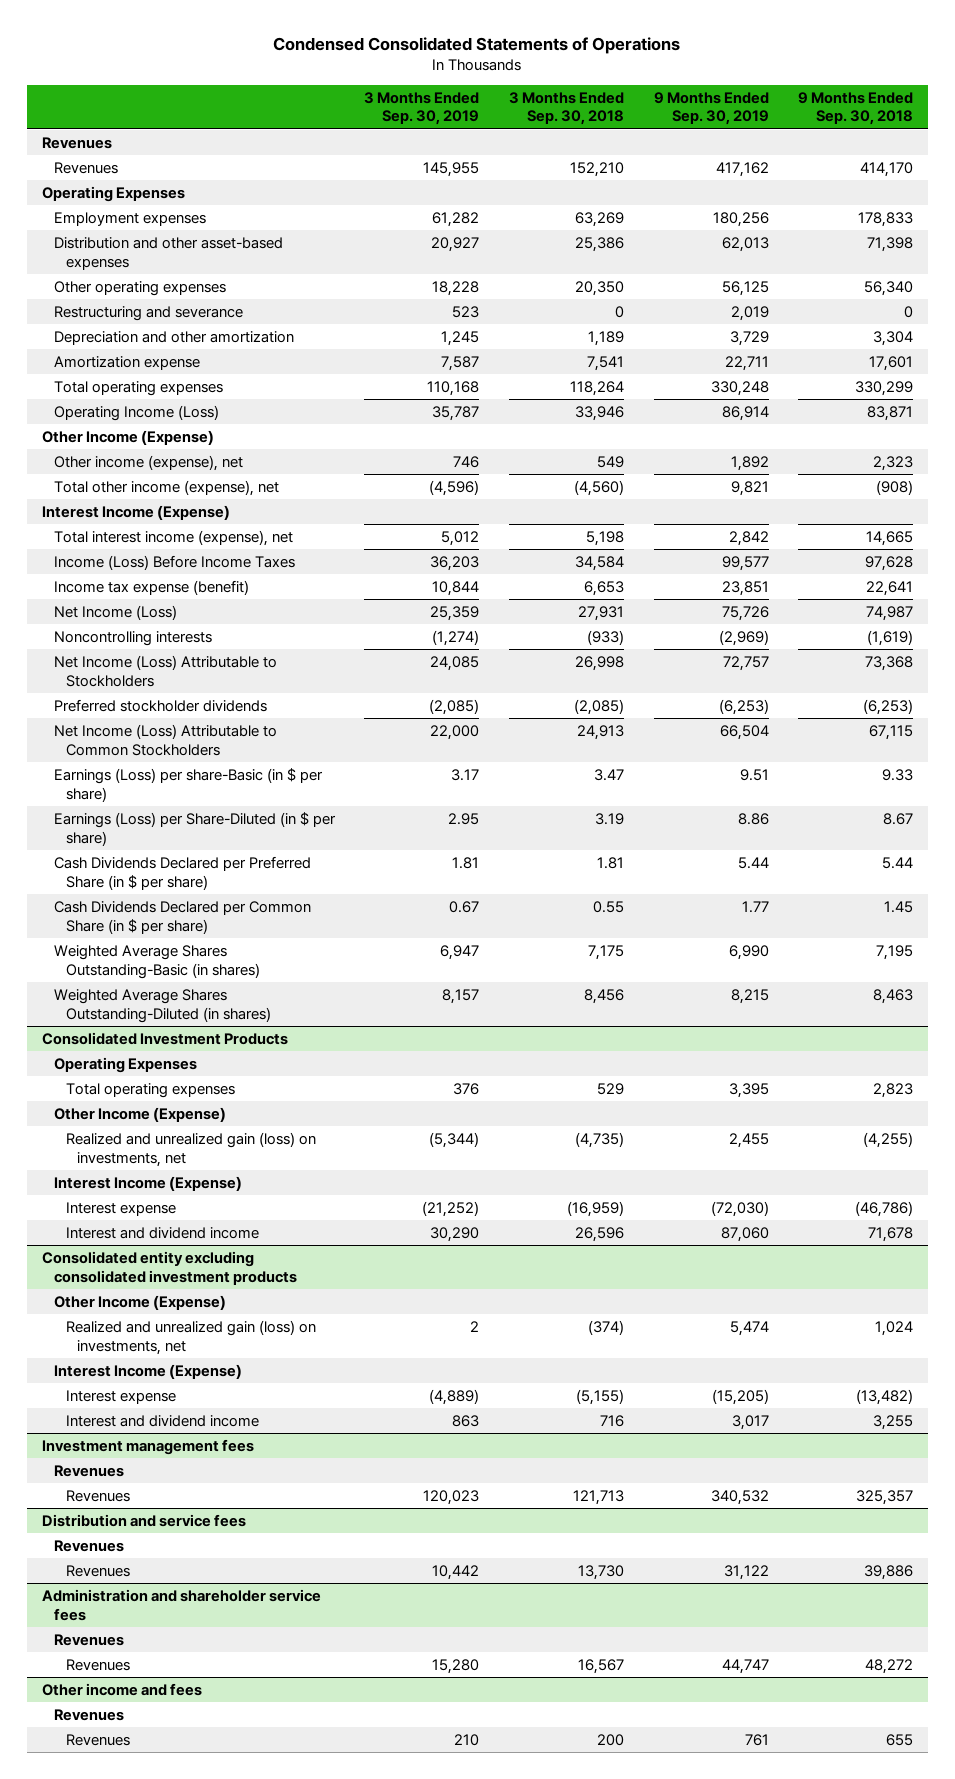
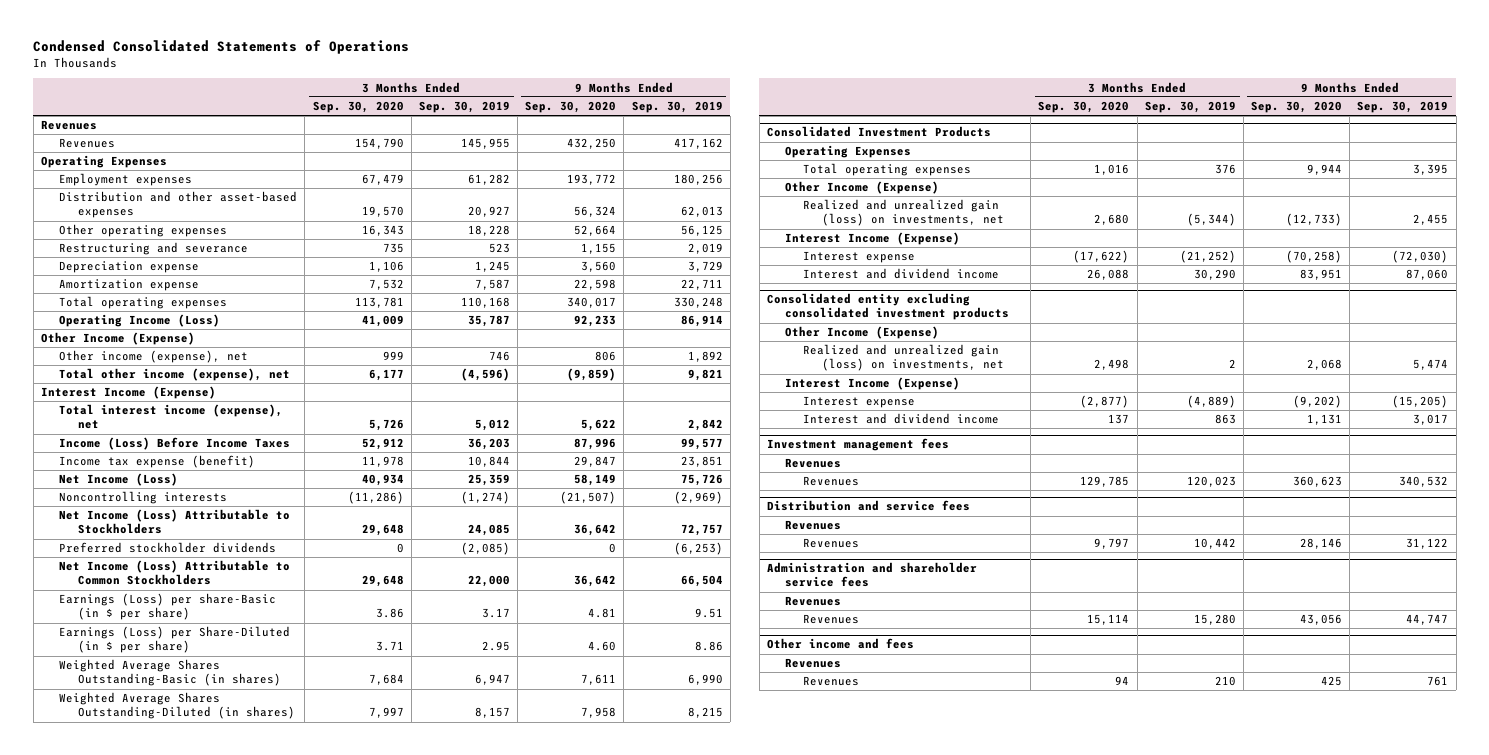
[508,91,624,126] 3 Months Ended Sep. 30, 2018 -> none
[798,91,914,126] 9 Months Ended Sep. 30, 2018 -> none
none -> [312,101,404,114] Sep. 30, 2020
none -> [525,101,617,114] Sep. 30, 2020
[53,330,294,345] Depreciation and other amortization -> [59,261,200,274] Depreciation expense
[53,855,311,890] Cash Dividends Declared per Preferred Share (in $ per share) -> none
[53,900,311,934] Cash Dividends Declared per Common Share (in $ per share) -> none

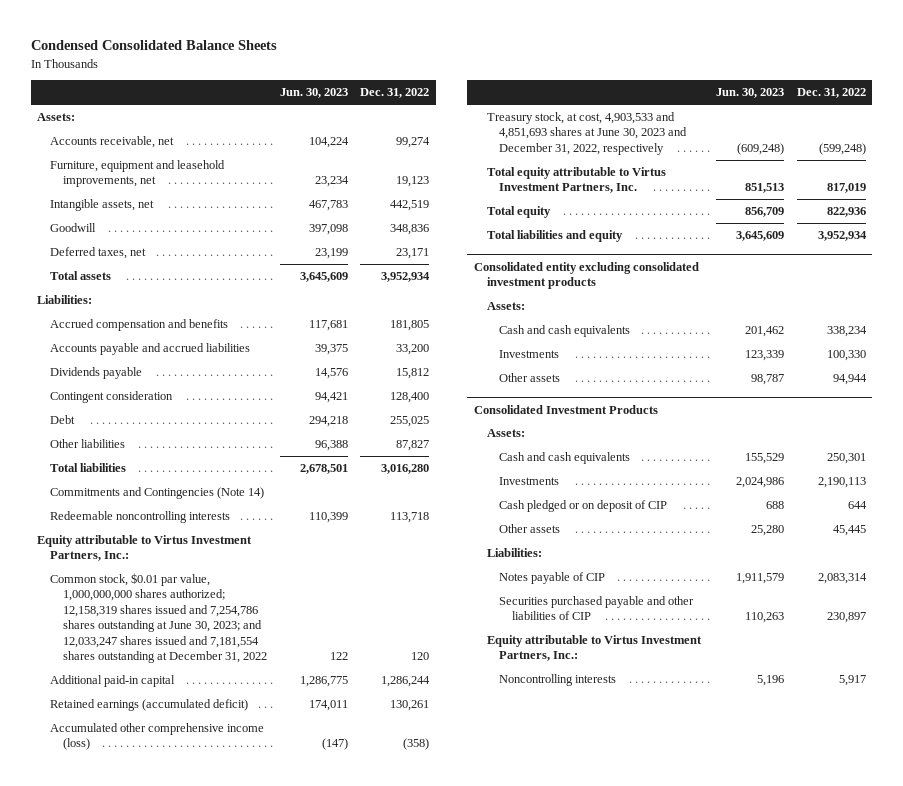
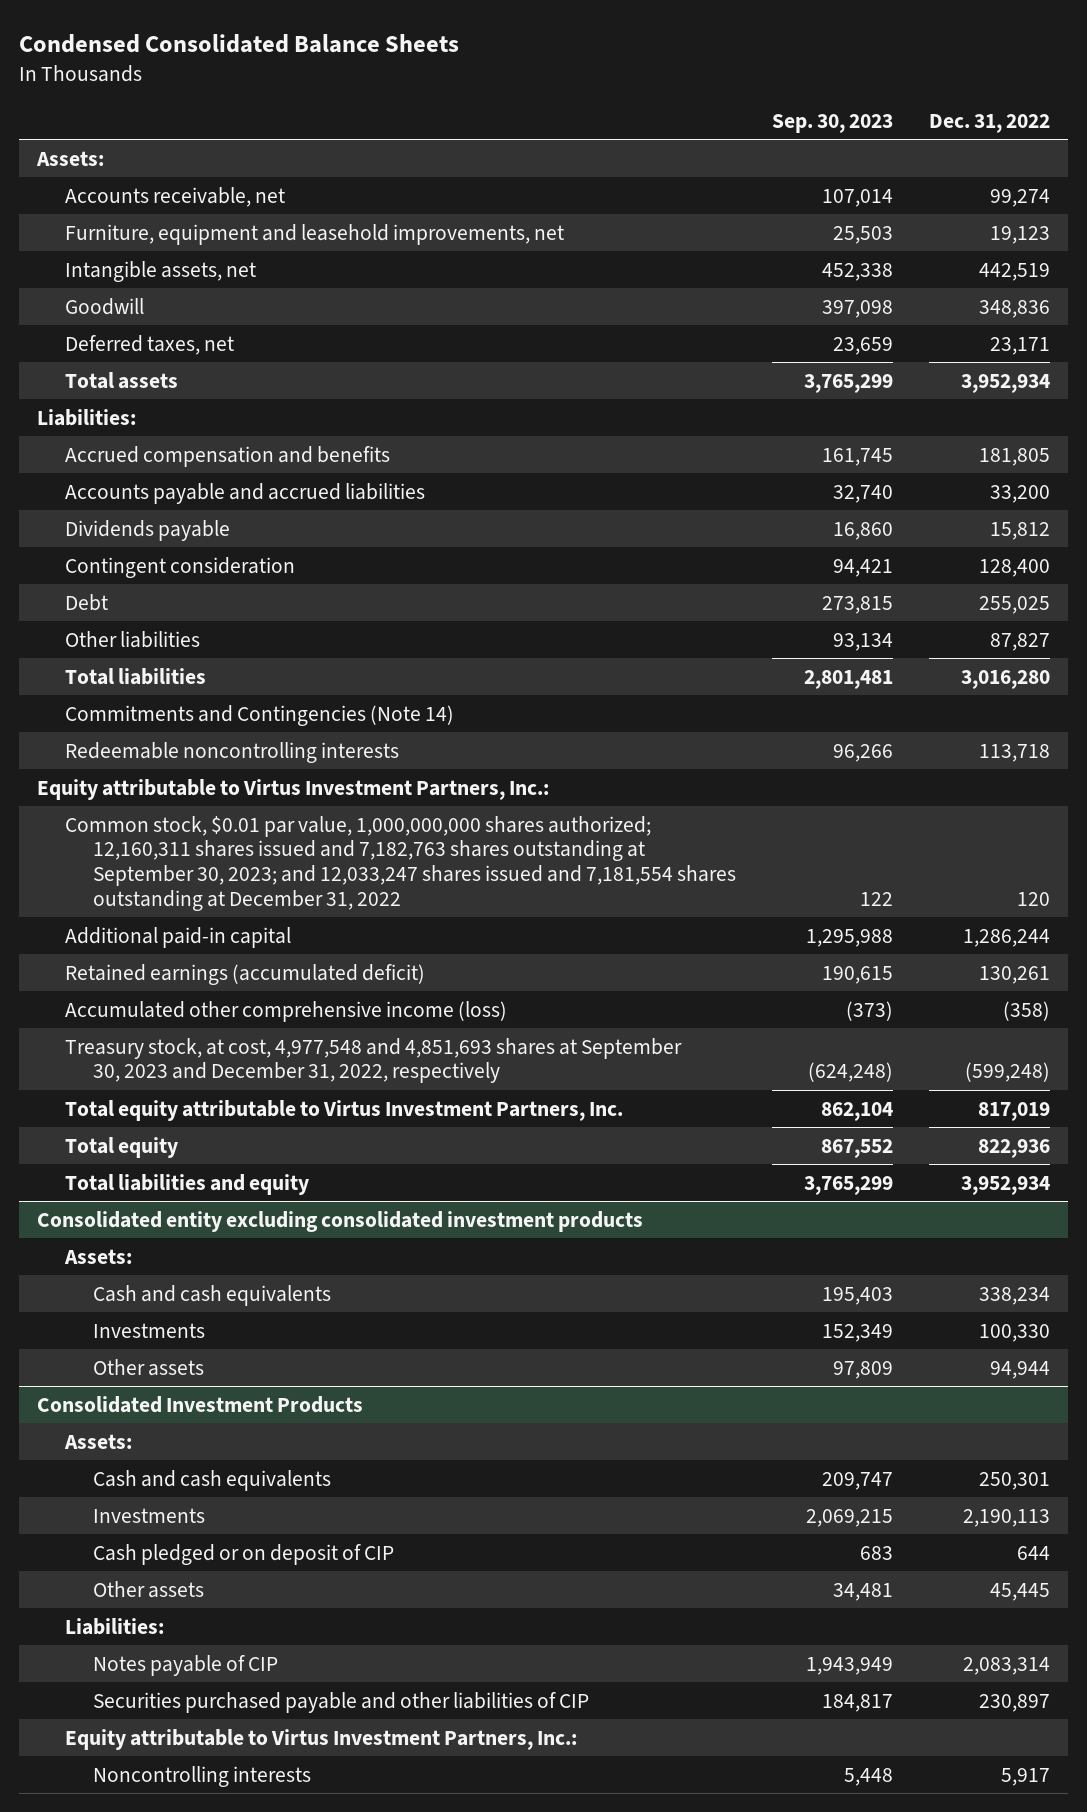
[279,88,348,99] Jun. 30, 2023 -> none
none -> [772,113,894,133] Sep. 30, 2023
[49,572,267,664] Common stock, $0.01 par value, 1,000,000,000 shares authorized; 12,158,319 shares issued and 7,254,786 shares outstanding at June 30, 2023; and 12,033,247 shares issued and 7,181,554 shares outstanding at December 31, 2022 -> [65,815,737,911] Common stock, $0.01 par value, 1,000,000,000 shares authorized; 12,160,311 shares issued and 7,182,763 shares outstanding at September 30, 2023; and 12,033,247 shares issued and 7,181,554 shares outstanding at December 31, 2022
[486,111,688,155] Treasury stock, at cost, 4,903,533 and 4,851,693 shares at June 30, 2023 and December 31, 2022, respectively -> [65,1037,683,1084] Treasury stock, at cost, 4,977,548 and 4,851,693 shares at September 30, 2023 and December 31, 2022, respectively

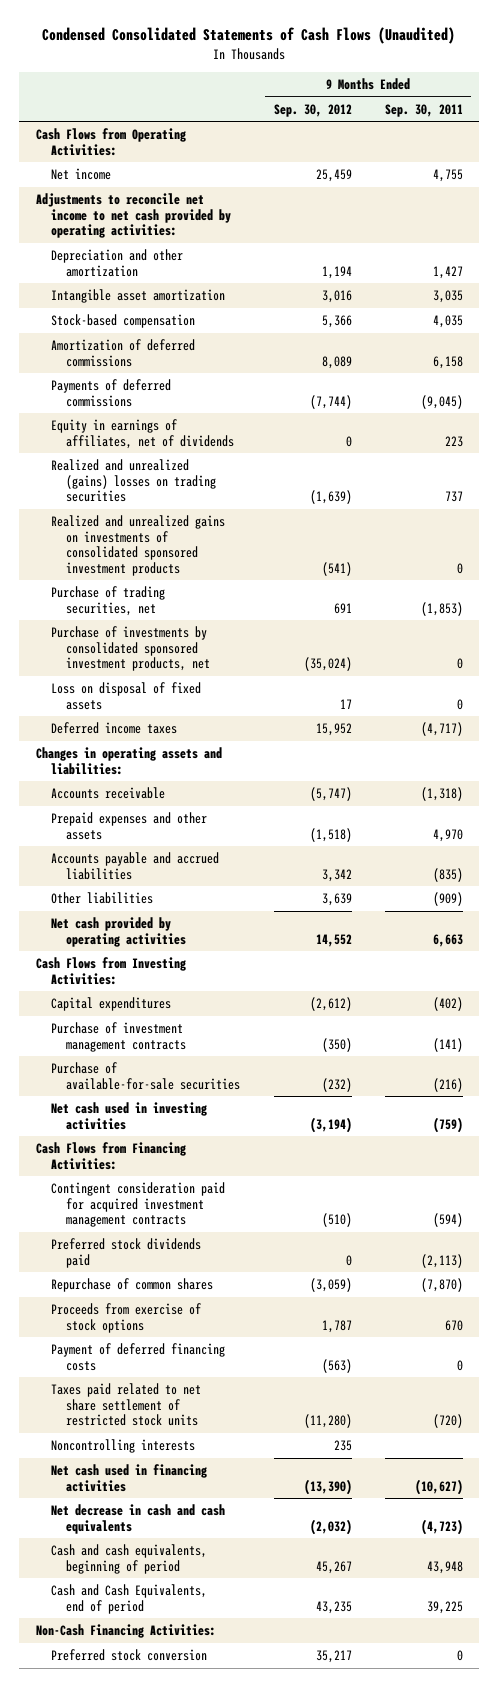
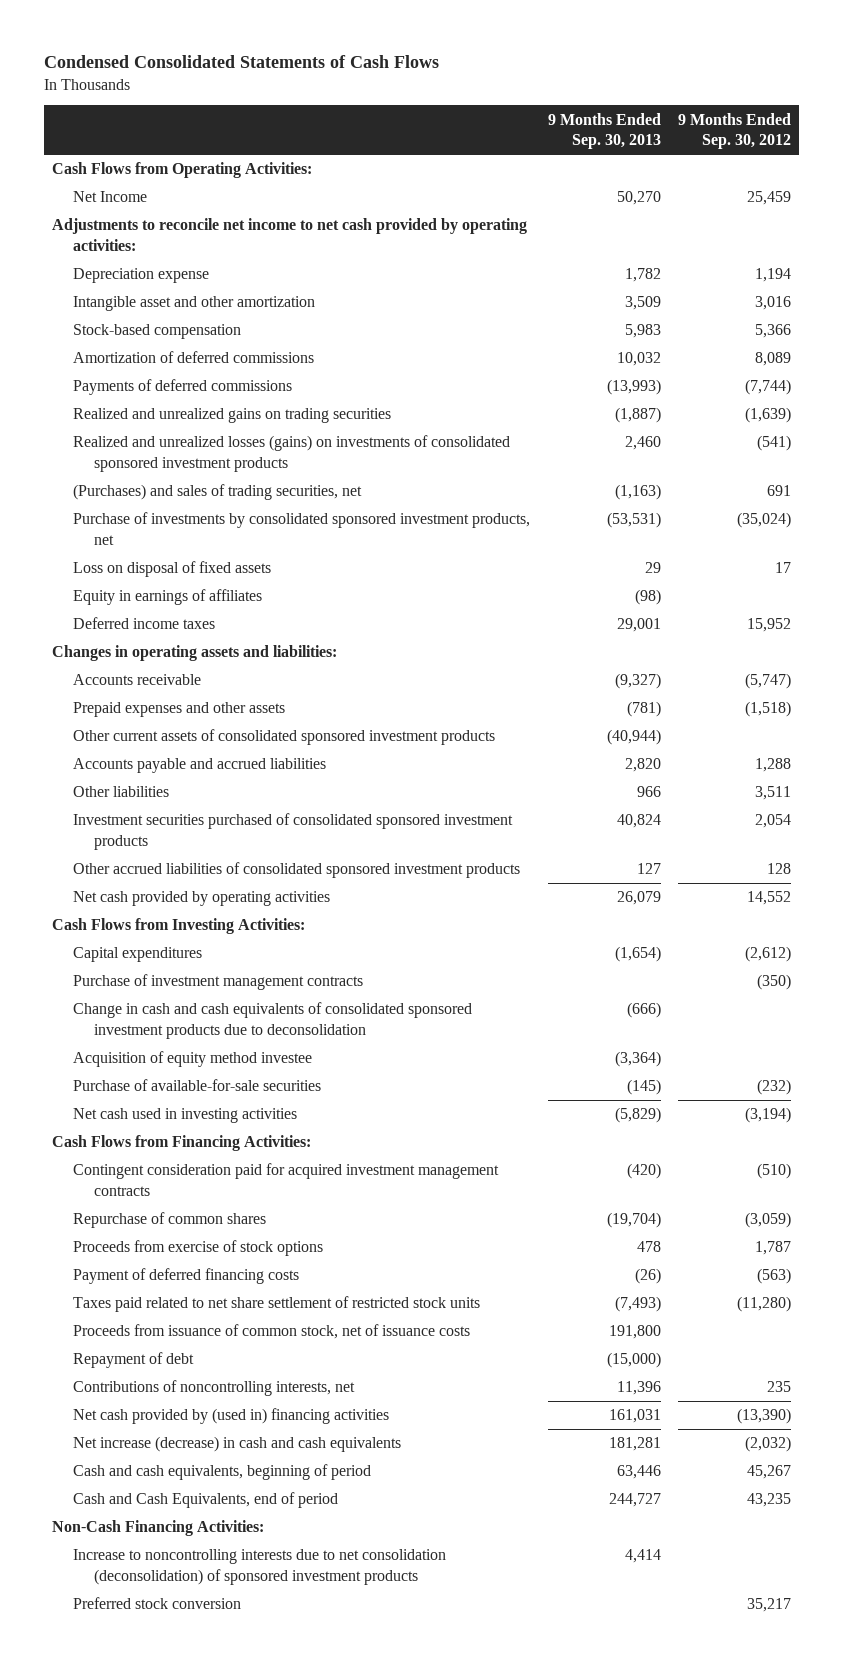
[42,27,456,45] Condensed Consolidated Statements of Cash Flows (Unaudited) -> [43,55,439,69] Condensed Consolidated Statements of Cash Flows
[384,103,463,117] Sep. 30, 2011 -> none
none -> [547,112,661,150] 9 Months Ended Sep. 30, 2013
[51,168,112,181] Net income -> [73,191,148,203] Net Income
[51,249,184,277] Depreciation and other amortization -> [73,268,210,284] Depreciation expense
[51,289,226,304] Intangible asset amortization -> [73,296,316,312] Intangible asset and other amortization
[51,419,235,449] Equity in earnings of affiliates, net of dividends -> none
[51,459,217,503] Realized and unrealized (gains) losses on trading securities -> [73,408,392,424] Realized and unrealized gains on trading securities
[51,515,226,576] Realized and unrealized gains on investments of consolidated sponsored investment products -> [73,435,511,472] Realized and unrealized losses (gains) on investments of consolidated sponsored investment products
[51,586,166,616] Purchase of trading securities, net -> [73,484,363,501] (Purchases) and sales of trading securities, net
none -> [73,589,263,606] Equity in earnings of affiliates
none -> [73,729,496,746] Other current assets of consolidated sponsored investment products
[321,868,352,882] 3,342 -> [754,758,791,773] 1,288
[321,893,352,907] 3,639 -> [754,786,791,801] 3,511
none -> [73,813,514,850] Investment securities purchased of consolidated sponsored investment products
none -> [73,862,521,879] Other accrued liabilities of consolidated sponsored investment products
none -> [73,1002,473,1039] Change in cash and cash equivalents of consolidated sponsored investment products due to deconsolidation
none -> [73,1051,313,1068] Acquisition of equity method investee
[51,1238,202,1268] Preferred stock dividends paid -> none
none -> [73,1324,471,1340] Proceeds from issuance of common stock, net of issuance costs
none -> [73,1352,195,1369] Repayment of debt
[51,1439,196,1454] Noncontrolling interests -> [73,1380,356,1397] Contributions of noncontrolling interests, net
[51,1464,208,1492] Net cash used in financing activities -> [73,1408,390,1425] Net cash provided by (used in) financing activities
[51,1504,226,1534] Net decrease in cash and cash equivalents -> [73,1436,402,1453] Net increase (decrease) in cash and cash equivalents
none -> [73,1549,447,1585] Increase to noncontrolling interests due to net consolidation (deconsolidation) of sponsored investment products

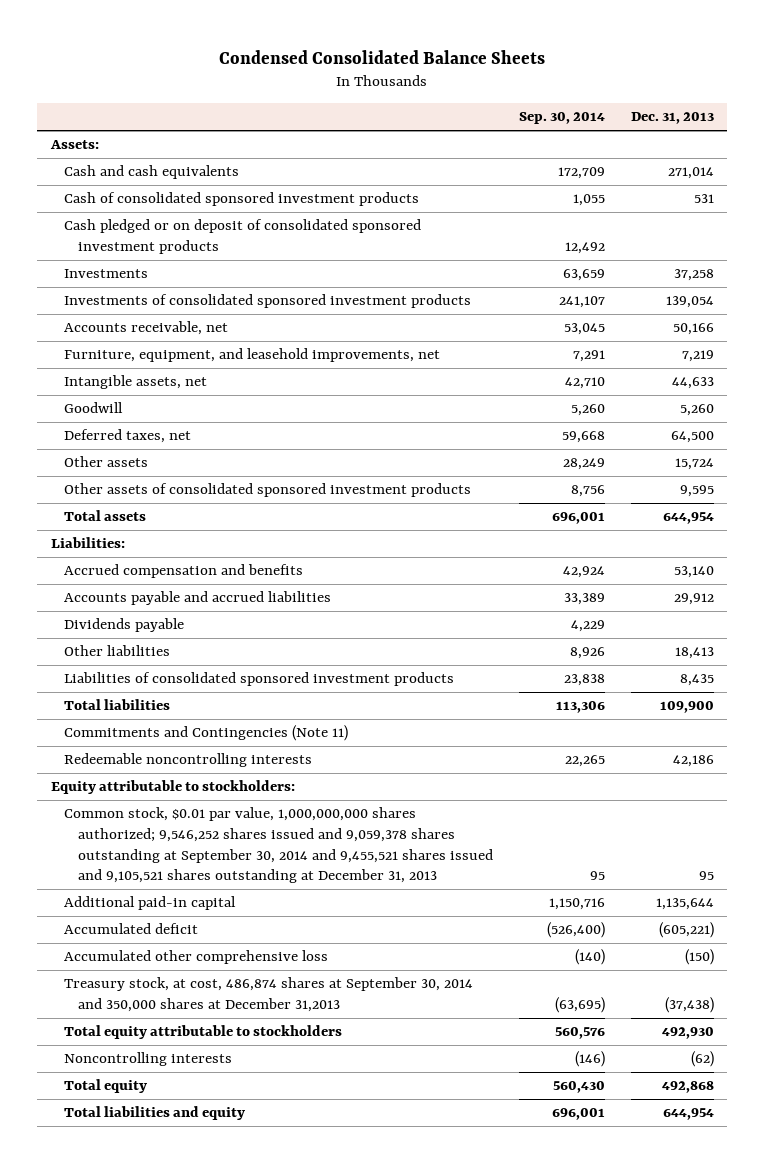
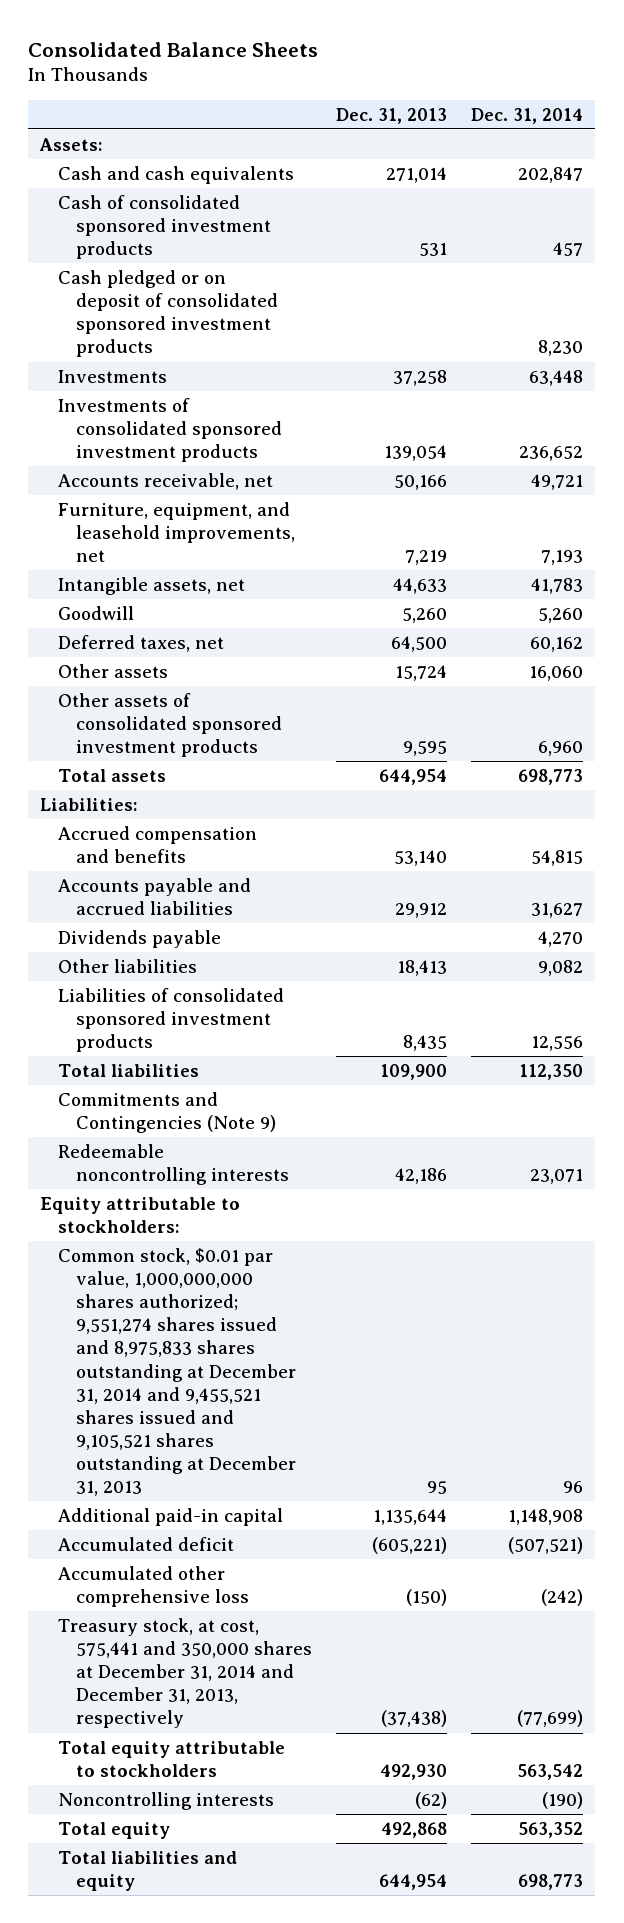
[219,49,546,64] Condensed Consolidated Balance Sheets -> [28,41,319,57] Consolidated Balance Sheets
[519,112,606,125] Sep. 30, 2014 -> none
none -> [471,107,584,124] Dec. 31, 2014
[64,725,349,742] Commitments and Contingencies (Note 11) -> [58,1091,277,1134] Commitments and Contingencies (Note 9)
[64,807,493,884] Common stock, $0.01 par value, 1,000,000,000 shares authorized; 9,546,252 shares issued and 9,059,378 shares outstanding at September 30, 2014 and 9,455,521 shares issued and 9,105,521 shares outstanding at December 31, 2013 -> [58,1247,297,1497] Common stock, $0.01 par value, 1,000,000,000 shares authorized; 9,551,274 shares issued and 8,975,833 shares outstanding at December 31, 2014 and 9,455,521 shares issued and 9,105,521 shares outstanding at December 31, 2013
[64,977,474,1013] Treasury stock, at cost, 486,874 shares at September 30, 2014 and 350,000 shares at December 31,2013 -> [58,1617,313,1729] Treasury stock, at cost, 575,441 and 350,000 shares at December 31, 2014 and December 31, 2013, respectively

